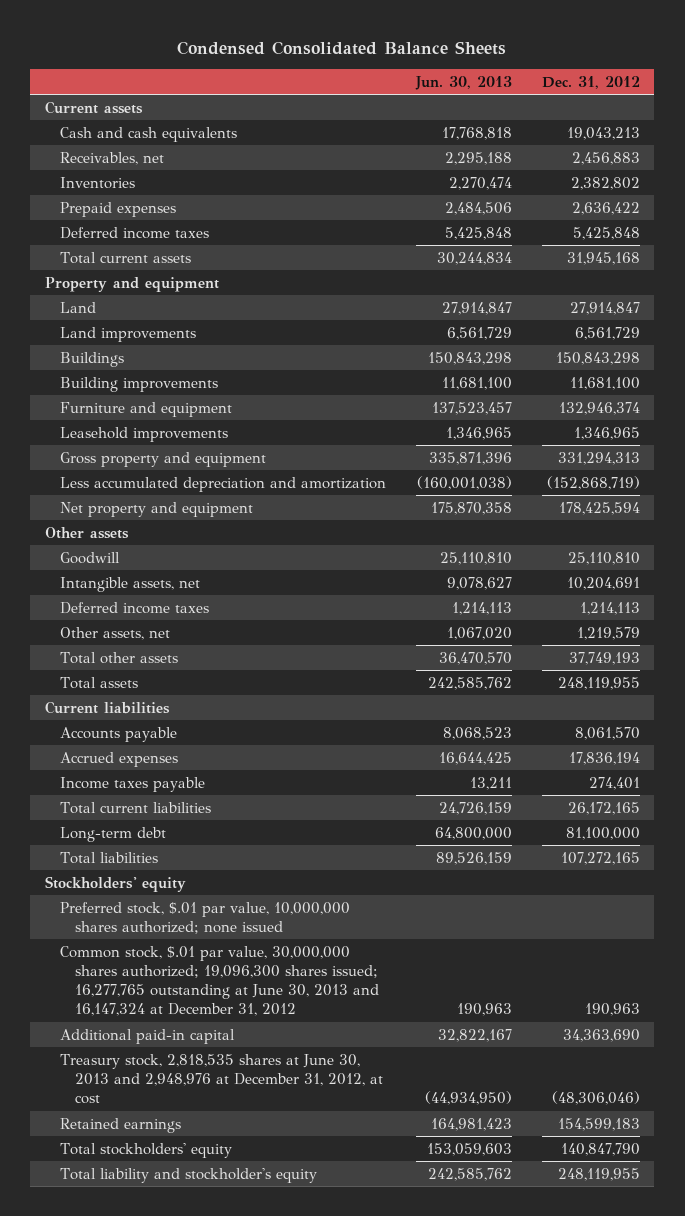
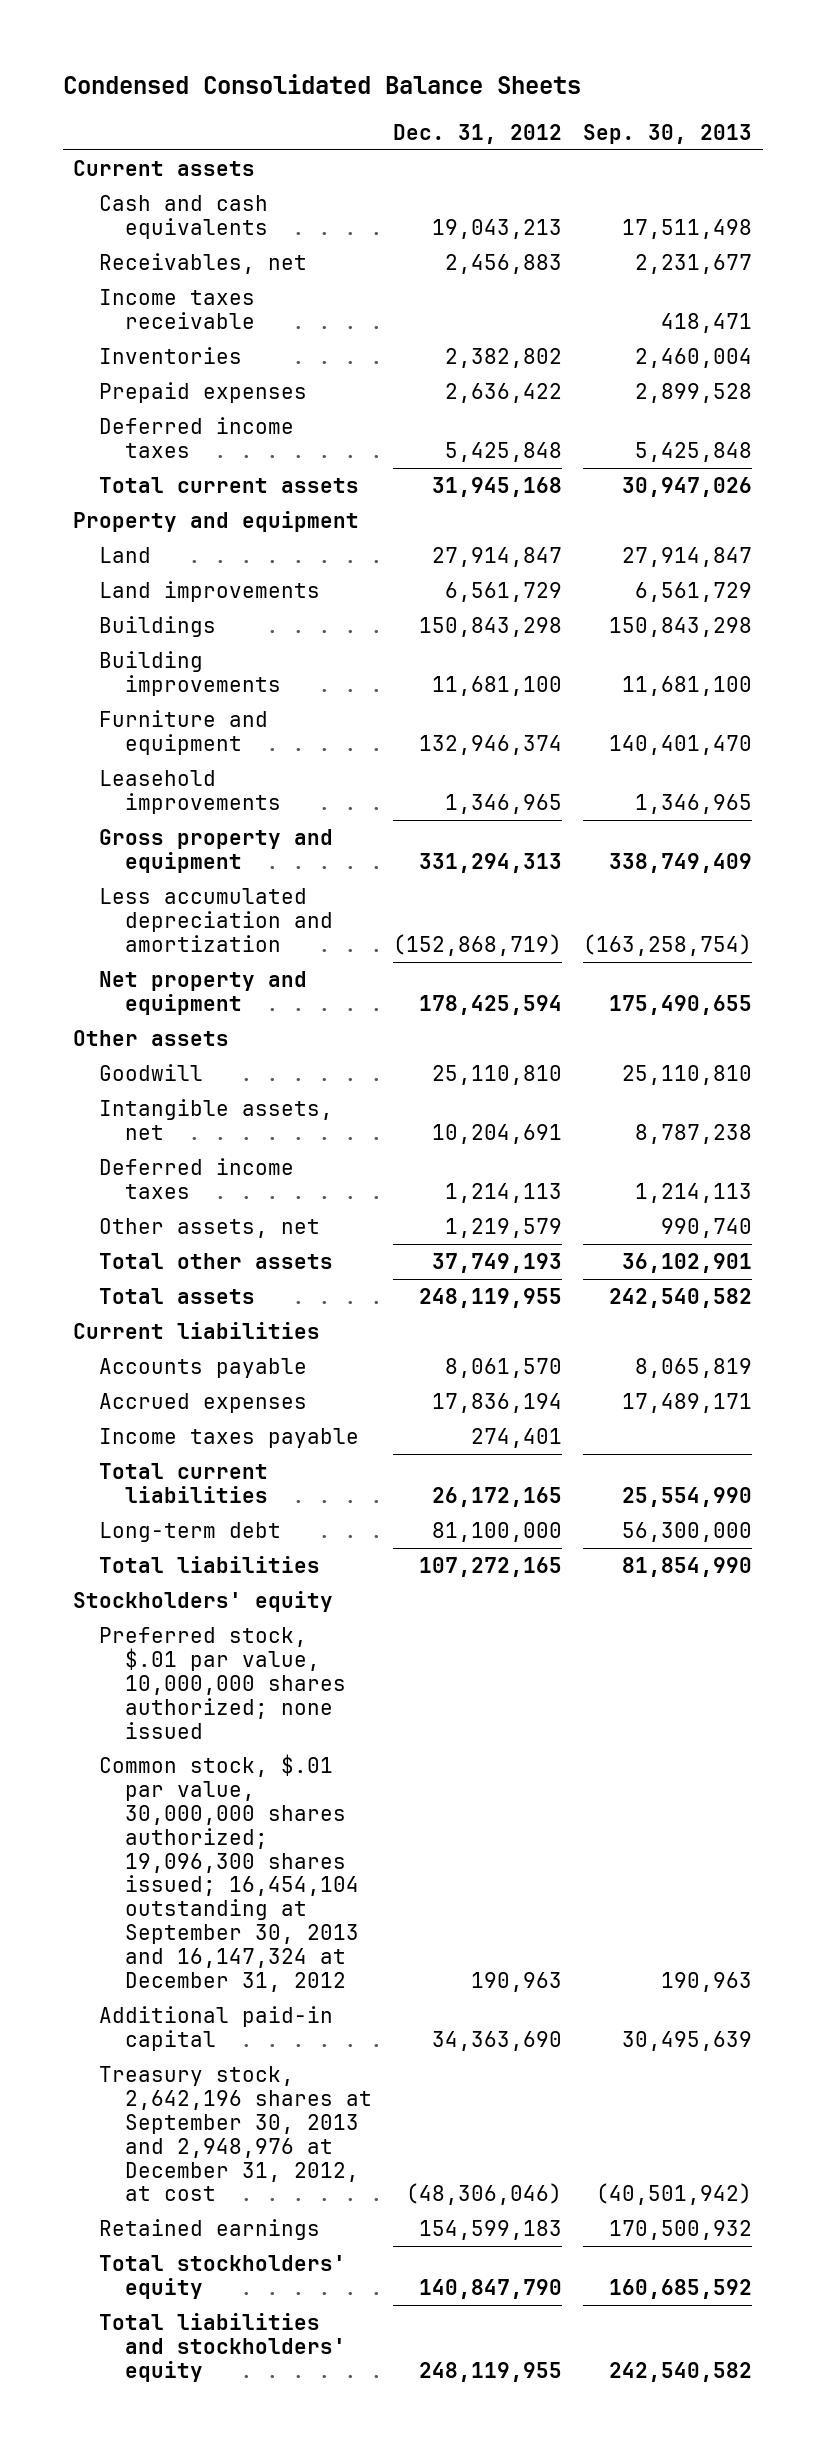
[414,76,512,91] Jun. 30, 2013 -> none
none -> [583,123,753,144] Sep. 30, 2013
none -> [99,288,256,329] Income taxes receivable
[60,945,380,1017] Common stock, $.01 par value, 30,000,000 shares authorized; 19,096,300 shares issued; 16,277,765 outstanding at June 30, 2013 and 16,147,324 at December 31, 2012 -> [99,1753,359,1993] Common stock, $.01 par value, 30,000,000 shares authorized; 19,096,300 shares issued; 16,454,104 outstanding at September 30, 2013 and 16,147,324 at December 31, 2012
[60,1053,384,1105] Treasury stock, 2,818,535 shares at June 30, 2013 and 2,948,976 at December 31, 2012, at cost -> [99,2065,372,2202] Treasury stock, 2,642,196 shares at September 30, 2013 and 2,948,976 at December 31, 2012, at cost
[60,1167,318,1183] Total liability and stockholder's equity -> [99,2312,346,2382] Total liabilities and stockholders' equity

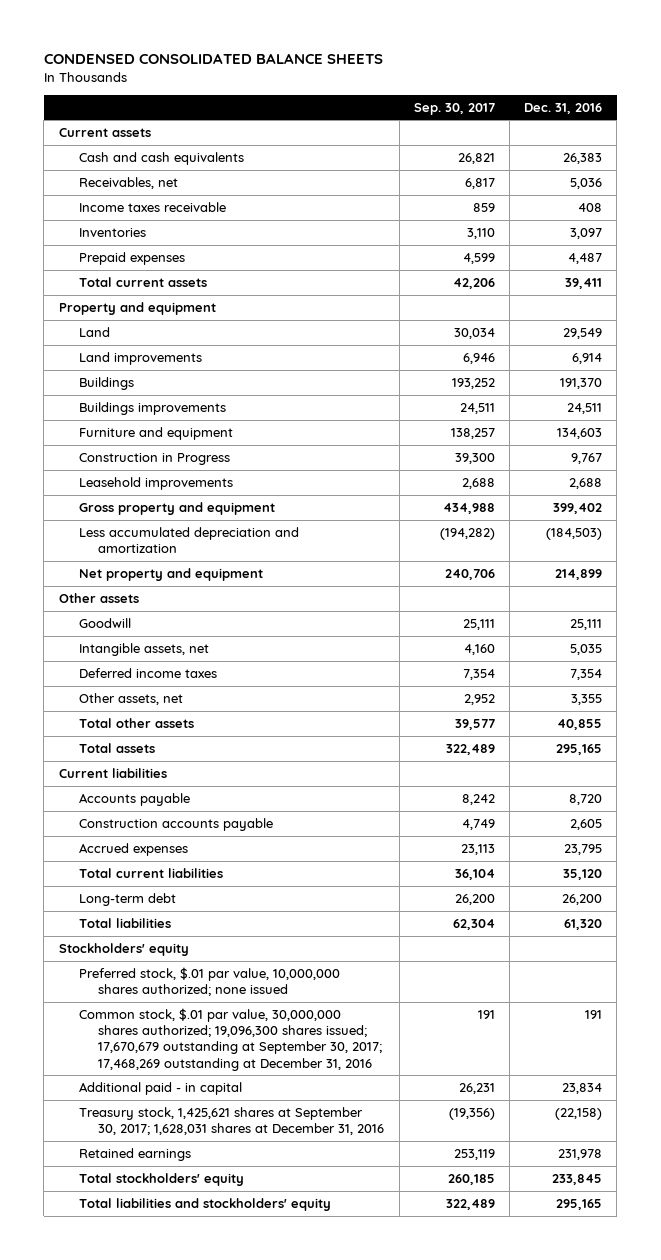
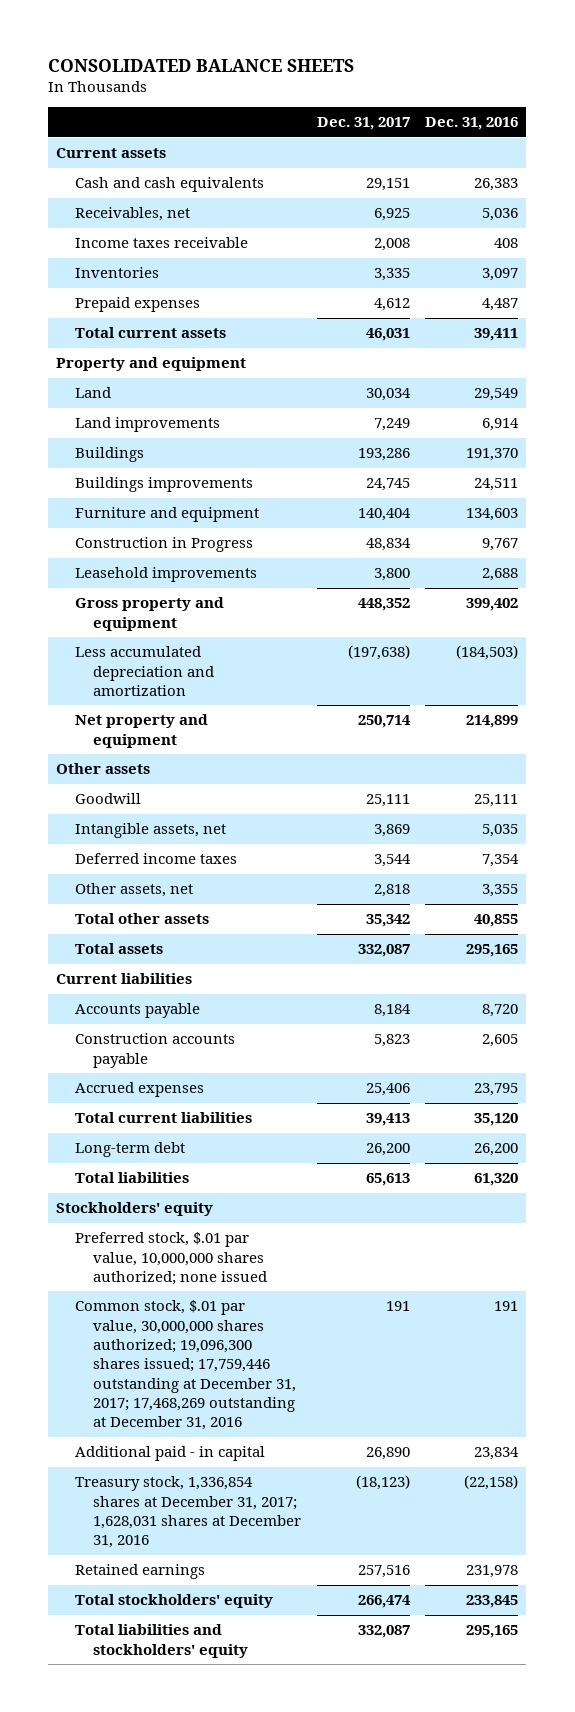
[43,53,383,65] CONDENSED CONSOLIDATED BALANCE SHEETS -> [48,58,355,72] CONSOLIDATED BALANCE SHEETS
[413,102,495,115] Sep. 30, 2017 -> none
none -> [316,117,410,131] Dec. 31, 2017
[78,1007,383,1071] Common stock, $.01 par value, 30,000,000 shares authorized; 19,096,300 shares issued; 17,670,679 outstanding at September 30, 2017; 17,468,269 outstanding at December 31, 2016 -> [74,1300,296,1431] Common stock, $.01 par value, 30,000,000 shares authorized; 19,096,300 shares issued; 17,759,446 outstanding at December 31, 2017; 17,468,269 outstanding at December 31, 2016
[78,1106,385,1136] Treasury stock, 1,425,621 shares at September 30, 2017; 1,628,031 shares at December 31, 2016 -> [74,1476,301,1549] Treasury stock, 1,336,854 shares at December 31, 2017; 1,628,031 shares at December 31, 2016

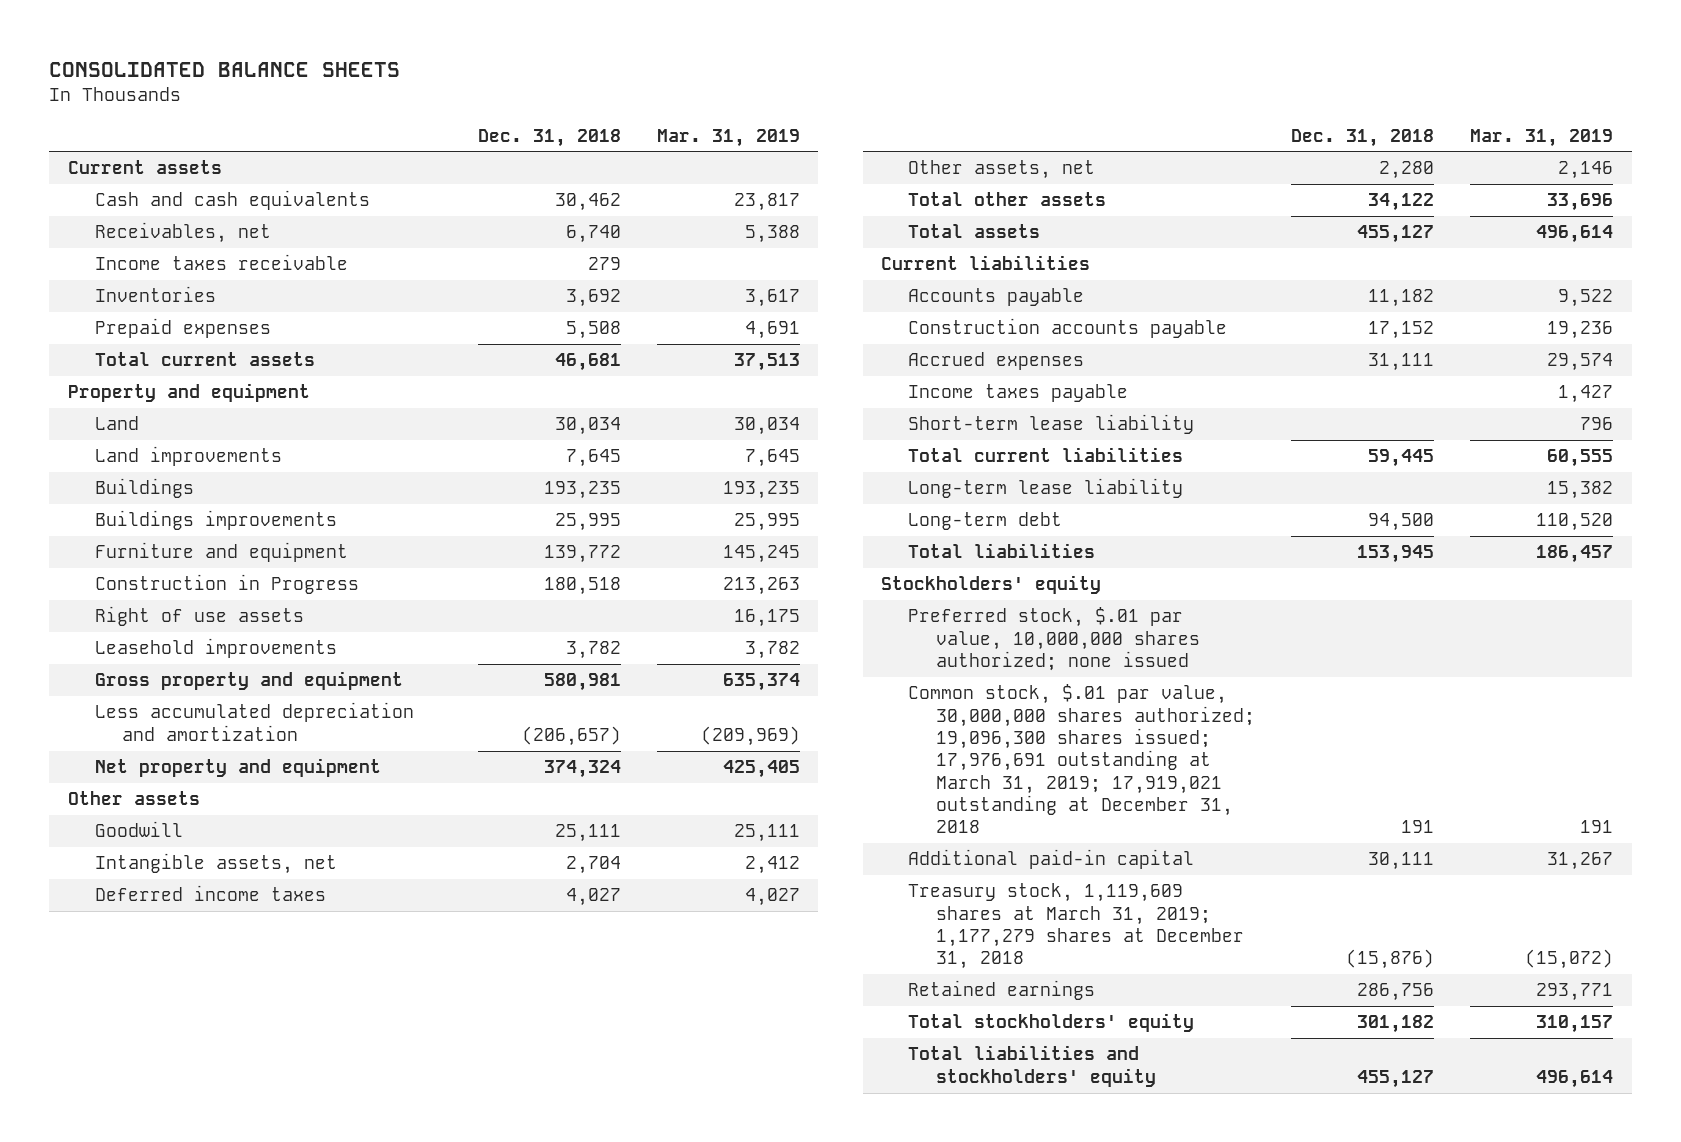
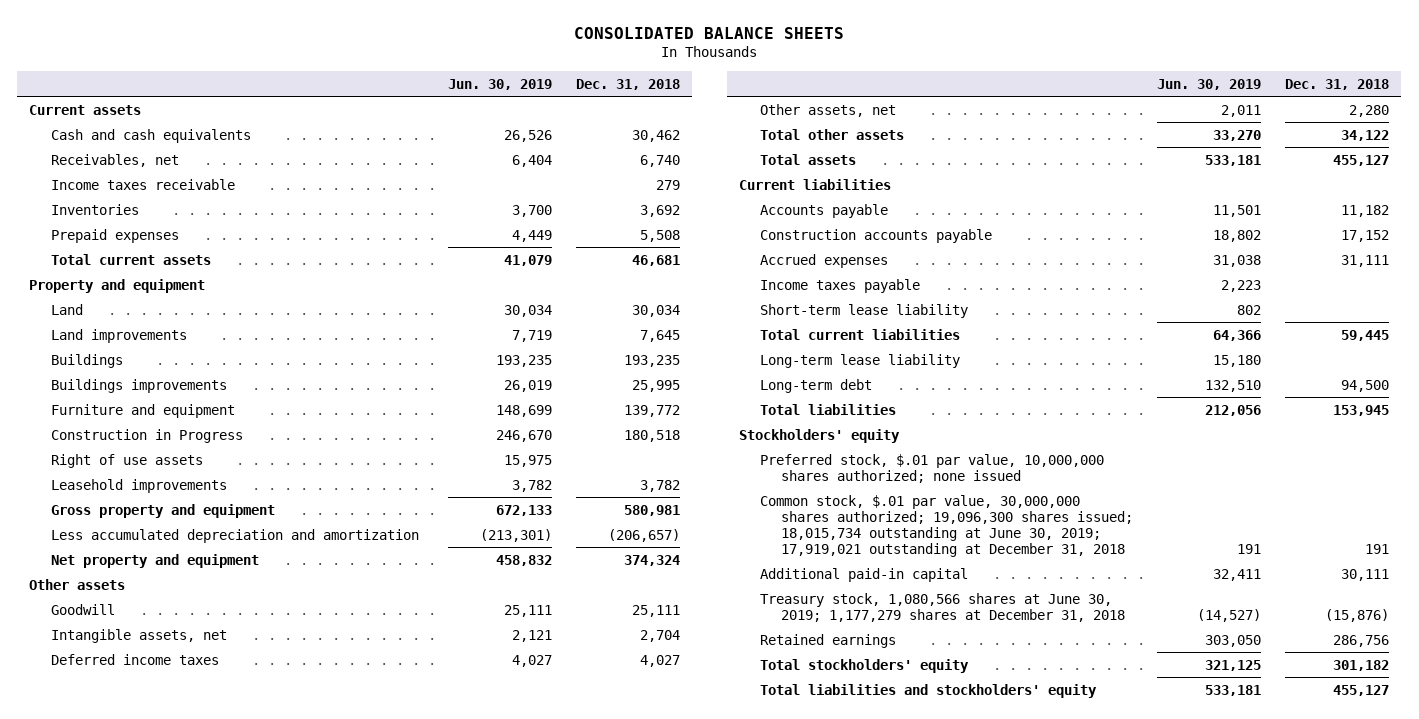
[656,128,800,147] Mar. 31, 2019 -> none
none -> [447,78,552,90] Jun. 30, 2019
[908,684,1255,834] Common stock, $.01 par value, 30,000,000 shares authorized; 19,096,300 shares issued; 17,976,691 outstanding at March 31, 2019; 17,919,021 outstanding at December 31, 2018 -> [759,494,1134,557] Common stock, $.01 par value, 30,000,000 shares authorized; 19,096,300 shares issued; 18,015,734 outstanding at June 30, 2019; 17,919,021 outstanding at December 31, 2018
[908,883,1244,970] Treasury stock, 1,119,609 shares at March 31, 2019; 1,177,279 shares at December 31, 2018 -> [759,592,1126,622] Treasury stock, 1,080,566 shares at June 30, 2019; 1,177,279 shares at December 31, 2018

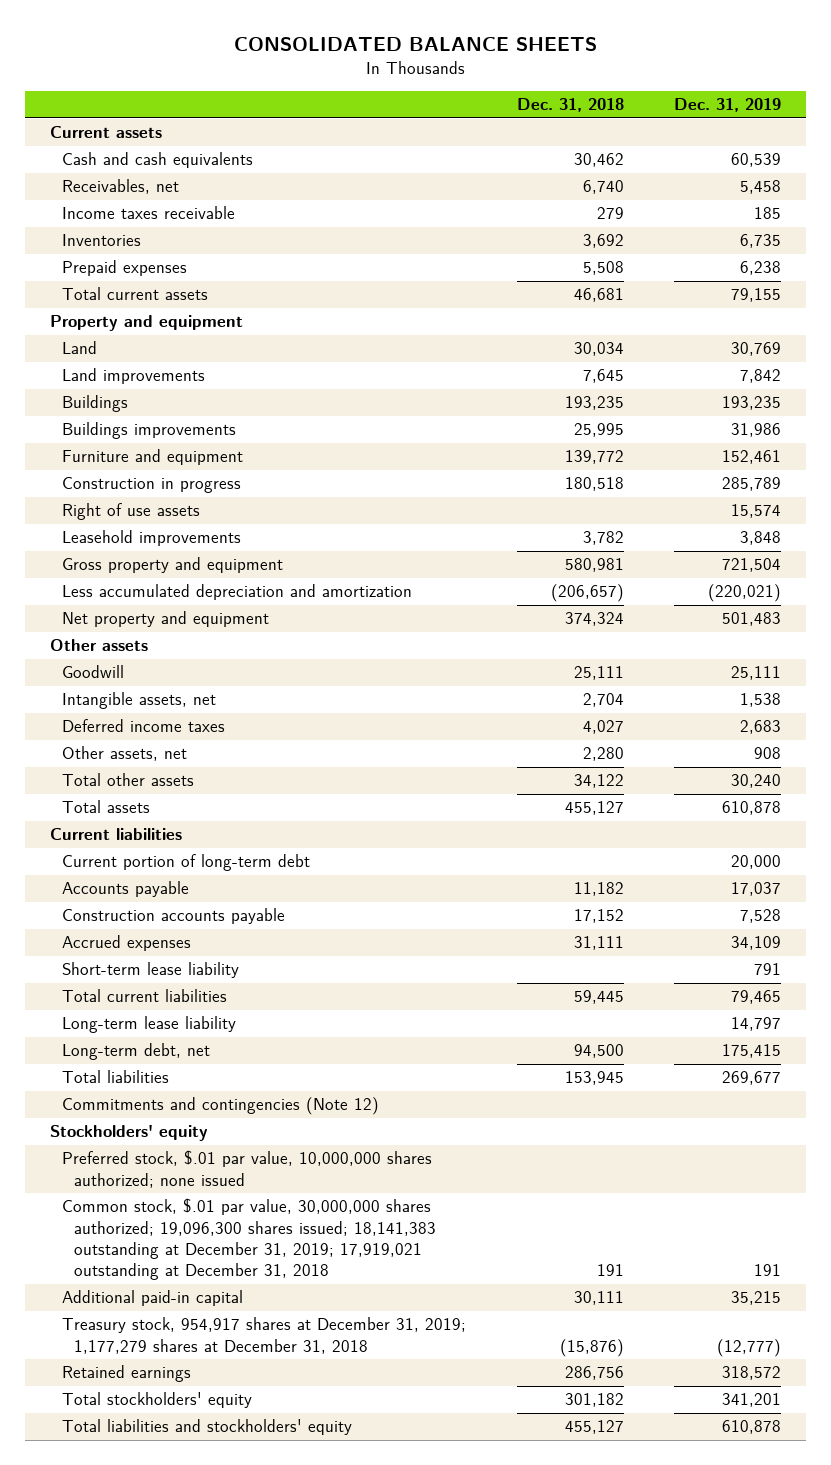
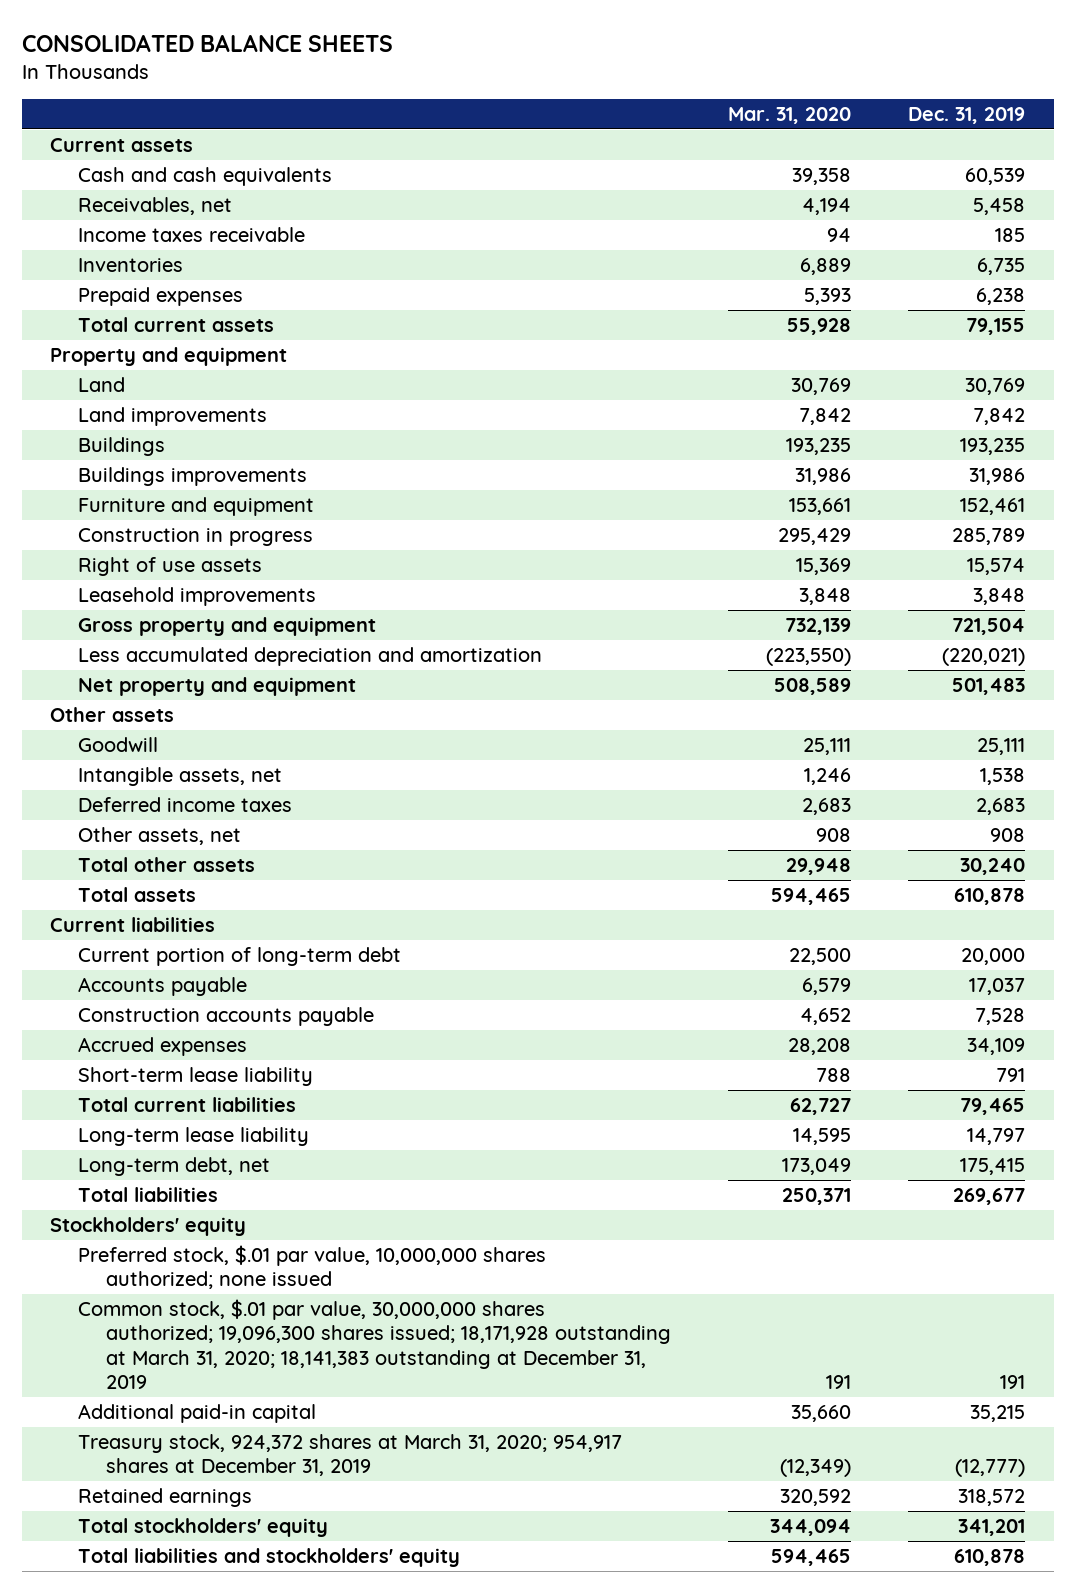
[516,98,624,113] Dec. 31, 2018 -> none
none -> [728,106,852,124] Mar. 31, 2020
[62,1097,380,1116] Commitments and contingencies (Note 12) -> none
[62,1198,436,1281] Common stock, $.01 par value, 30,000,000 shares authorized; 19,096,300 shares issued; 18,141,383 outstanding at December 31, 2019; 17,919,021 outstanding at December 31, 2018 -> [78,1298,671,1389] Common stock, $.01 par value, 30,000,000 shares authorized; 19,096,300 shares issued; 18,171,928 outstanding at March 31, 2020; 18,141,383 outstanding at December 31, 2019
[62,1317,467,1354] Treasury stock, 954,917 shares at December 31, 2019; 1,177,279 shares at December 31, 2018 -> [78,1433,623,1477] Treasury stock, 924,372 shares at March 31, 2020; 954,917 shares at December 31, 2019

